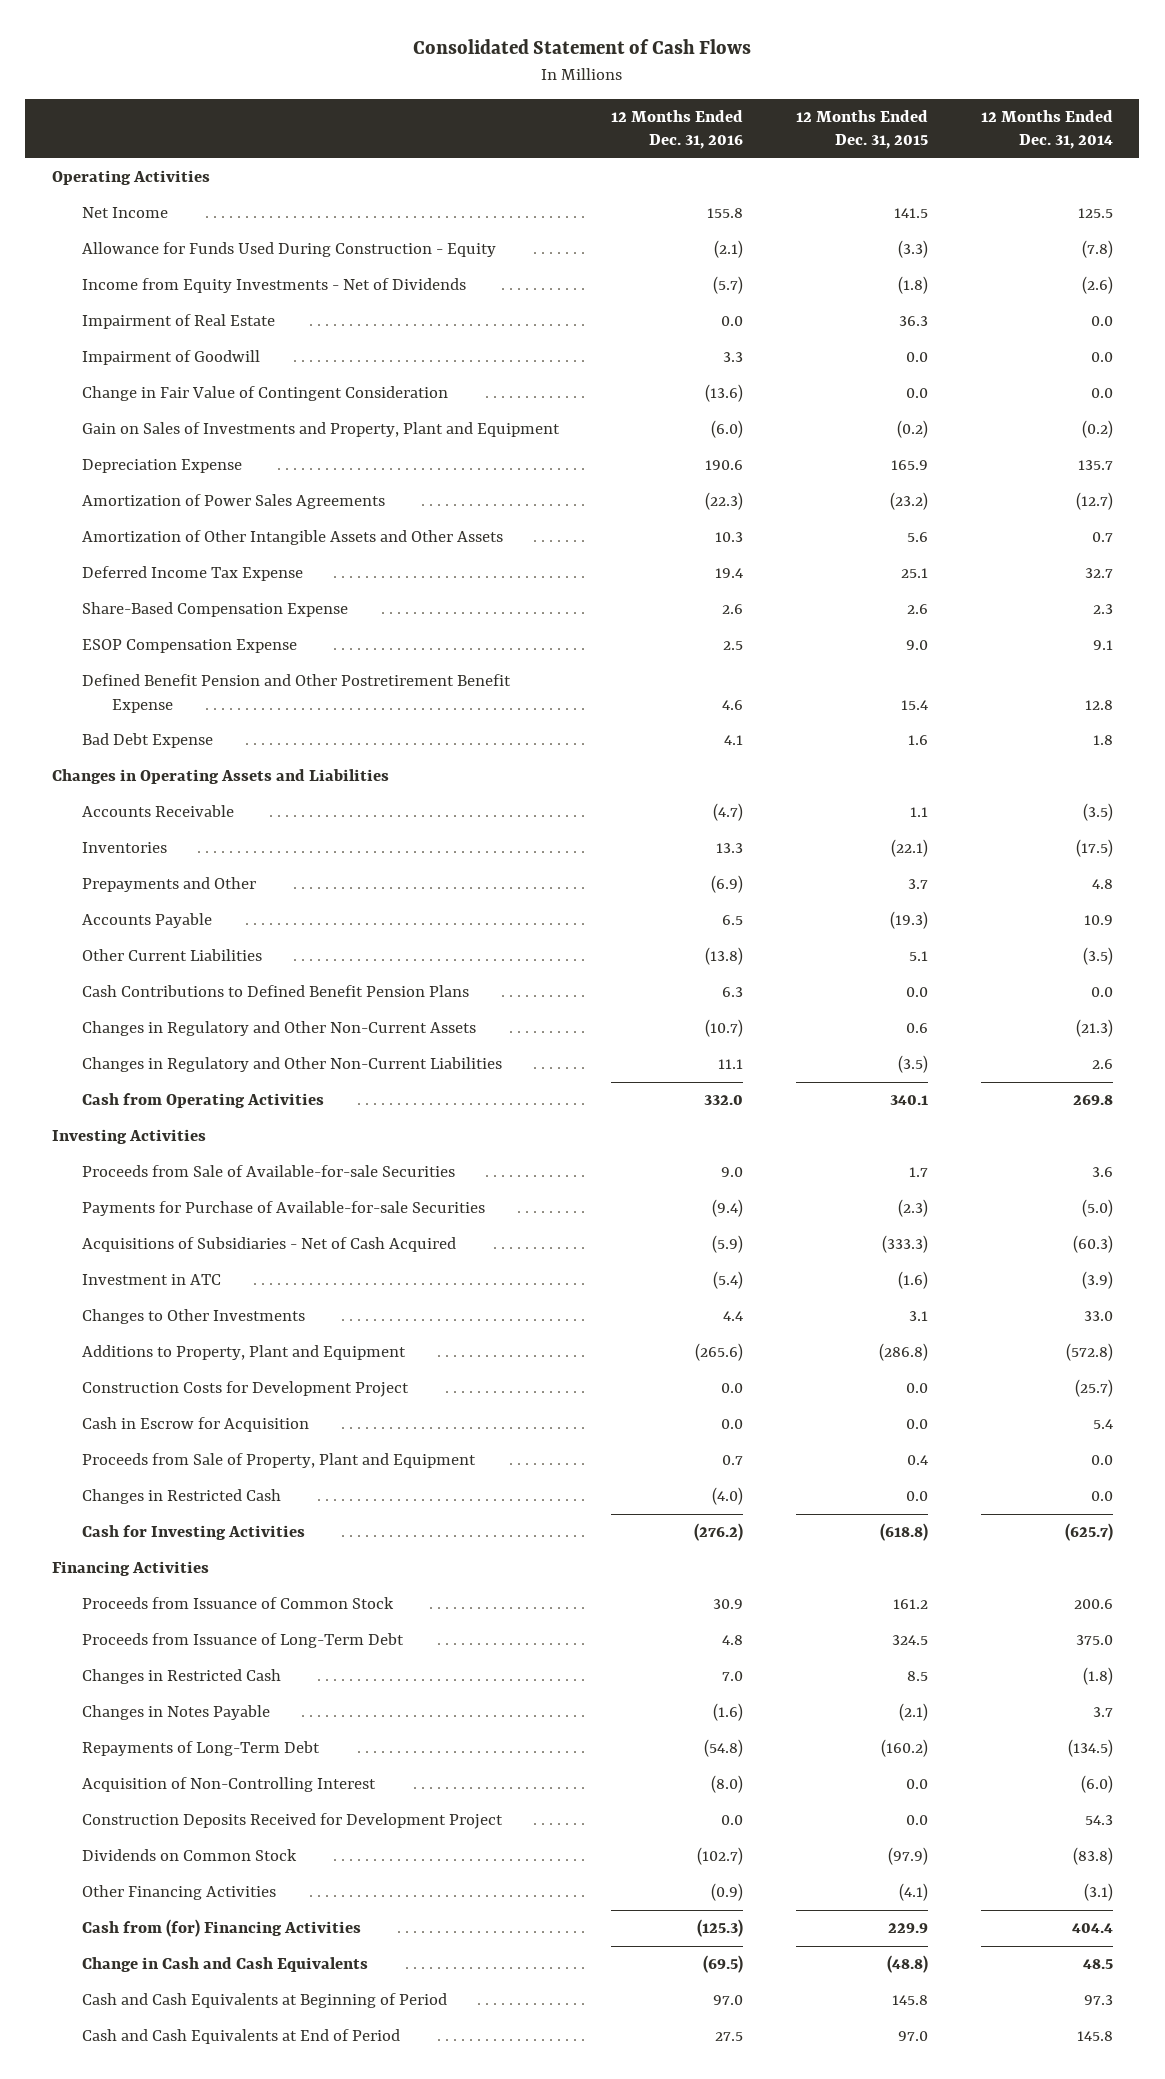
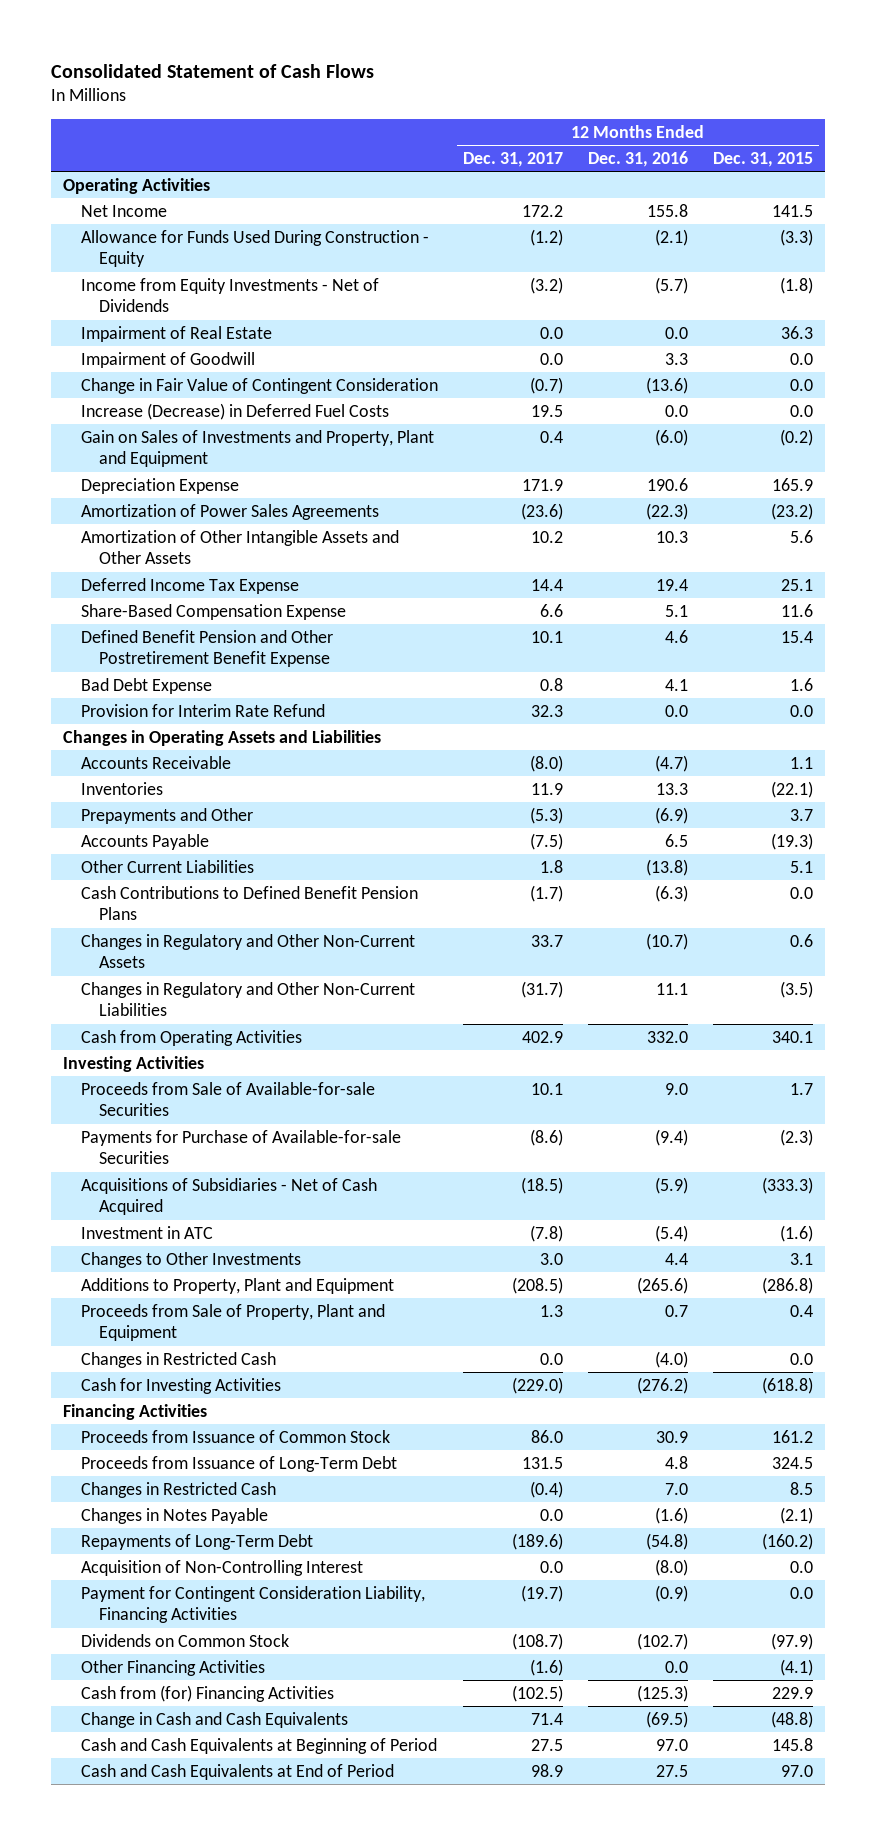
[980,109,1113,150] 12 Months Ended Dec. 31, 2014 -> none
none -> [462,151,563,167] Dec. 31, 2017
none -> [81,402,390,420] Increase (Decrease) in Deferred Fuel Costs
[81,639,297,654] ESOP Compensation Expense -> none
[722,604,744,615] 2.6 -> [664,604,688,617] 5.1
[907,604,929,615] 2.6 -> [780,603,813,617] 11.6
none -> [81,703,326,717] Provision for Interim Rate Refund
[722,987,744,998] 6.3 -> [654,884,688,902] (6.3)
[81,1381,409,1398] Construction Costs for Development Project -> none
[81,1417,309,1433] Cash in Escrow for Acquisition -> none
[81,1813,503,1830] Construction Deposits Received for Development Project -> none
none -> [81,1585,426,1624] Payment for Contingent Consideration Liability, Financing Activities
[711,1883,744,1902] (0.9) -> [664,1660,688,1673] 0.0

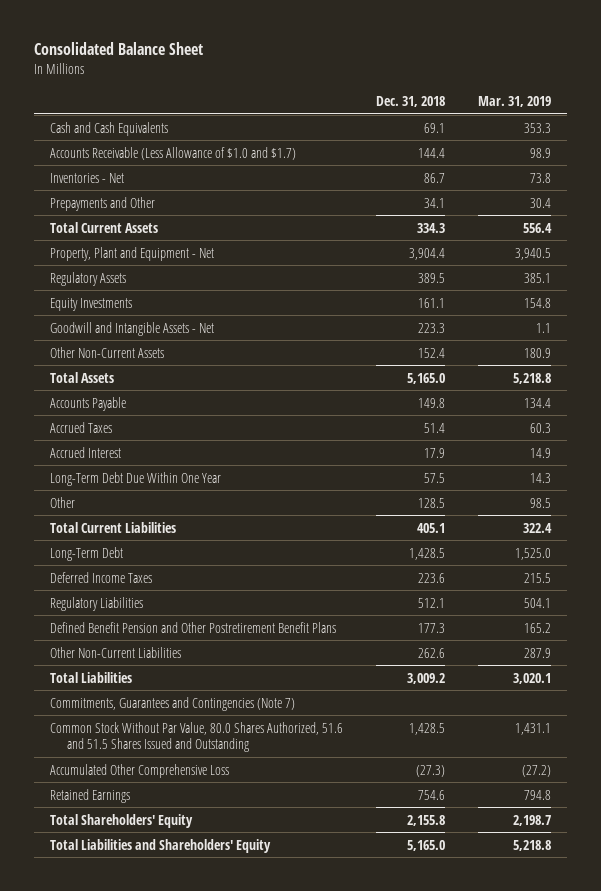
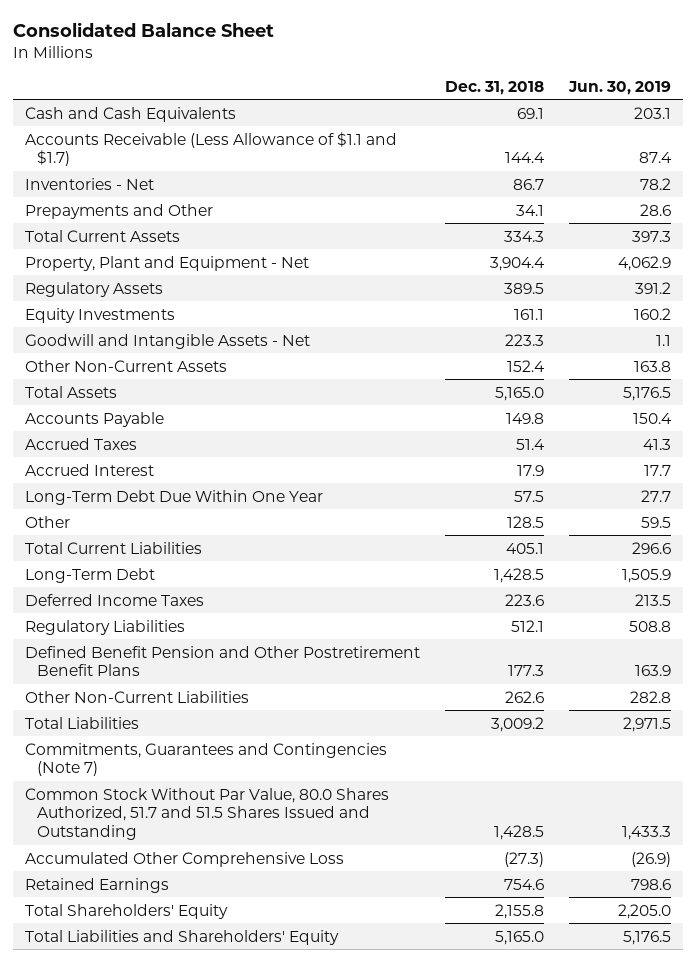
[477,95,551,107] Mar. 31, 2019 -> none
none -> [567,80,671,95] Jun. 30, 2019
[50,146,297,160] Accounts Receivable (Less Allowance of $1.0 and $1.7) -> [25,131,398,167] Accounts Receivable (Less Allowance of $1.1 and $1.7)
[50,721,344,752] Common Stock Without Par Value, 80.0 Shares Authorized, 51.6 and 51.5 Shares Issued and Outstanding -> [25,787,390,840] Common Stock Without Par Value, 80.0 Shares Authorized, 51.7 and 51.5 Shares Issued and Outstanding

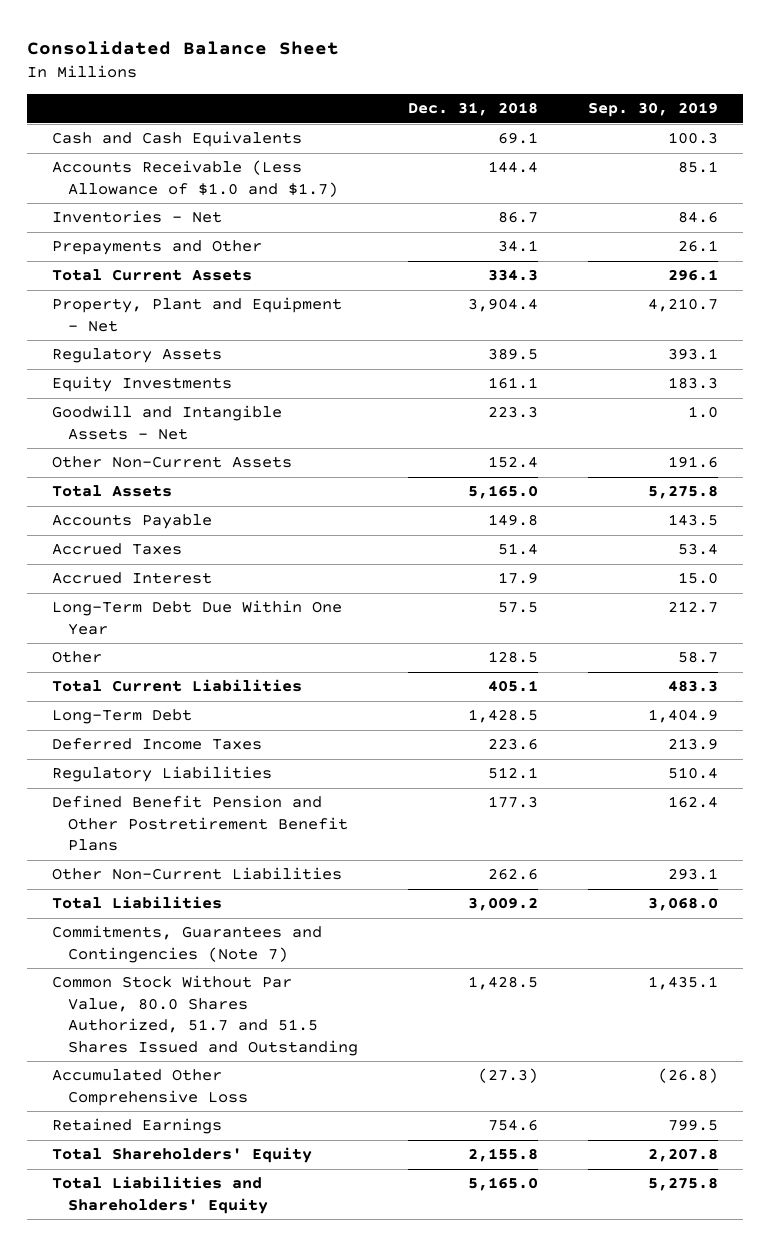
[567,80,671,95] Jun. 30, 2019 -> none
none -> [588,102,719,118] Sep. 30, 2019
[25,131,398,167] Accounts Receivable (Less Allowance of $1.1 and $1.7) -> [52,160,339,197] Accounts Receivable (Less Allowance of $1.0 and $1.7)

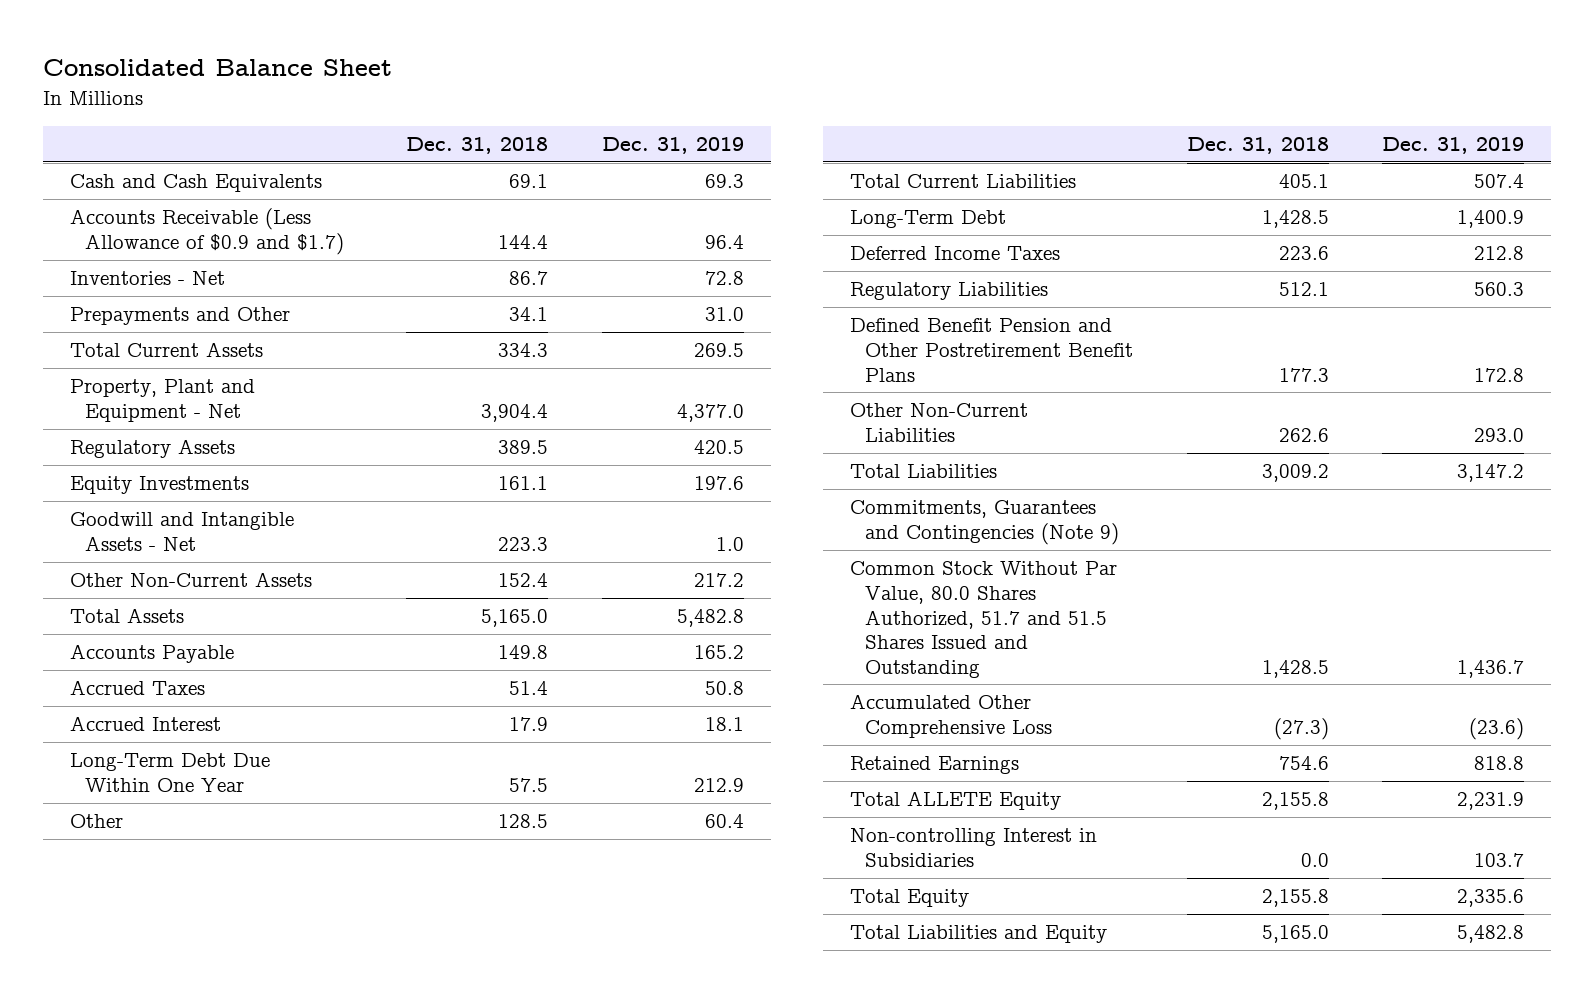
[588,102,719,118] Sep. 30, 2019 -> none
none -> [601,136,744,154] Dec. 31, 2019
[52,160,339,197] Accounts Receivable (Less Allowance of $1.0 and $1.7) -> [69,208,345,255] Accounts Receivable (Less Allowance of $0.9 and $1.7)
[52,925,323,963] Commitments, Guarantees and Contingencies (Note 7) -> [850,500,1120,545] Commitments, Guarantees and Contingencies (Note 9)
[52,1147,313,1164] Total Shareholders' Equity -> [850,791,1062,811] Total ALLETE Equity
none -> [850,828,1098,867] Non-controlling Interest in Subsidiaries
none -> [850,889,970,908] Total Equity
[52,1176,269,1214] Total Liabilities and Shareholders' Equity -> [850,925,1108,944] Total Liabilities and Equity

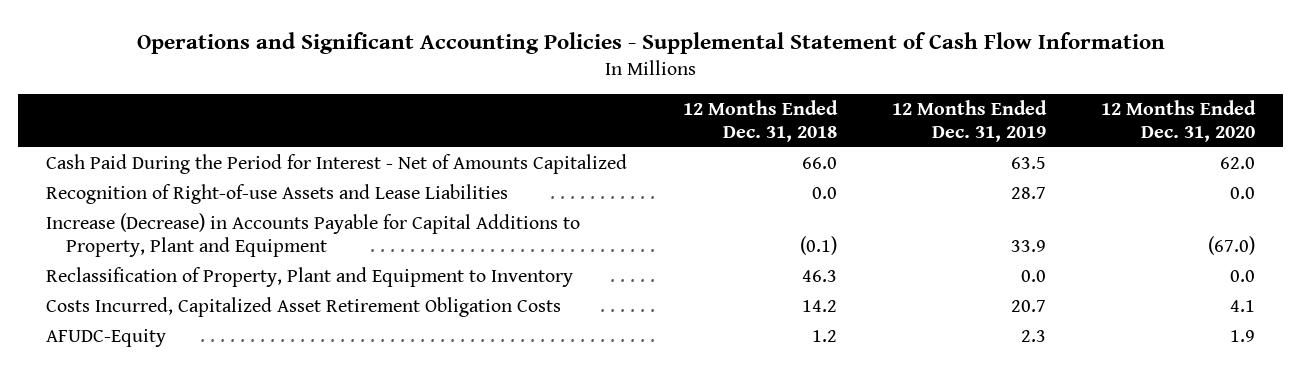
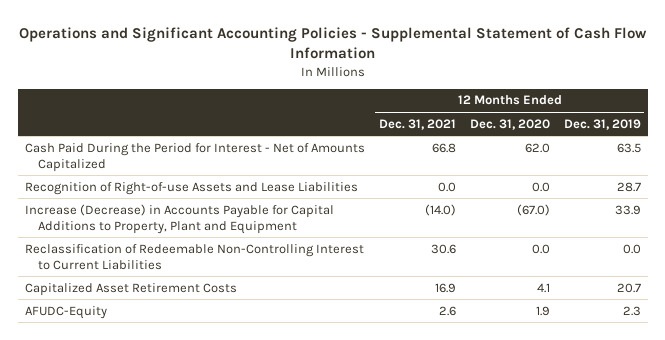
[682,100,838,142] 12 Months Ended Dec. 31, 2018 -> none
none -> [378,118,456,130] Dec. 31, 2021
[46,267,574,288] Reclassification of Property, Plant and Equipment to Inventory -> none
none -> [24,243,364,270] Reclassification of Redeemable Non-Controlling Interest to Current Liabilities
[46,297,562,318] Costs Incurred, Capitalized Asset Retirement Obligation Costs -> [24,282,237,296] Capitalized Asset Retirement Costs

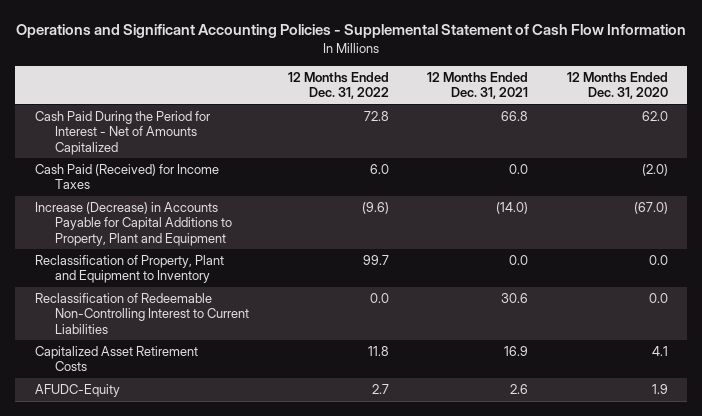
[563,118,641,130] Dec. 31, 2019 -> none
none -> [287,71,389,100] 12 Months Ended Dec. 31, 2022
[24,181,358,195] Recognition of Right-of-use Assets and Lease Liabilities -> none
none -> [34,164,219,190] Cash Paid (Received) for Income Taxes
none -> [34,255,224,284] Reclassification of Property, Plant and Equipment to Inventory

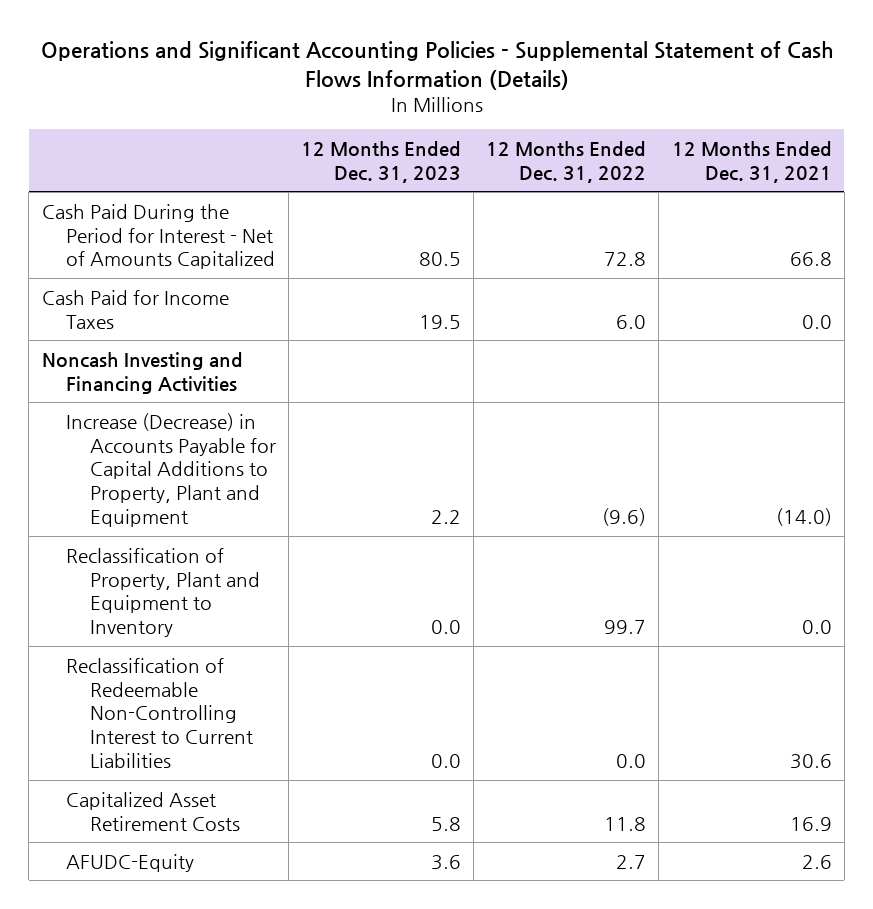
[16,24,687,39] Operations and Significant Accounting Policies - Supplemental Statement of Cash Flow Information -> [40,41,834,90] Operations and Significant Accounting Policies - Supplemental Statement of Cash Flows Information (Details)
[566,71,668,100] 12 Months Ended Dec. 31, 2020 -> none
none -> [300,140,461,183] 12 Months Ended Dec. 31, 2023
[34,164,219,190] Cash Paid (Received) for Income Taxes -> [41,289,229,329] Cash Paid for Income Taxes
none -> [41,351,243,394] Noncash Investing and Financing Activities

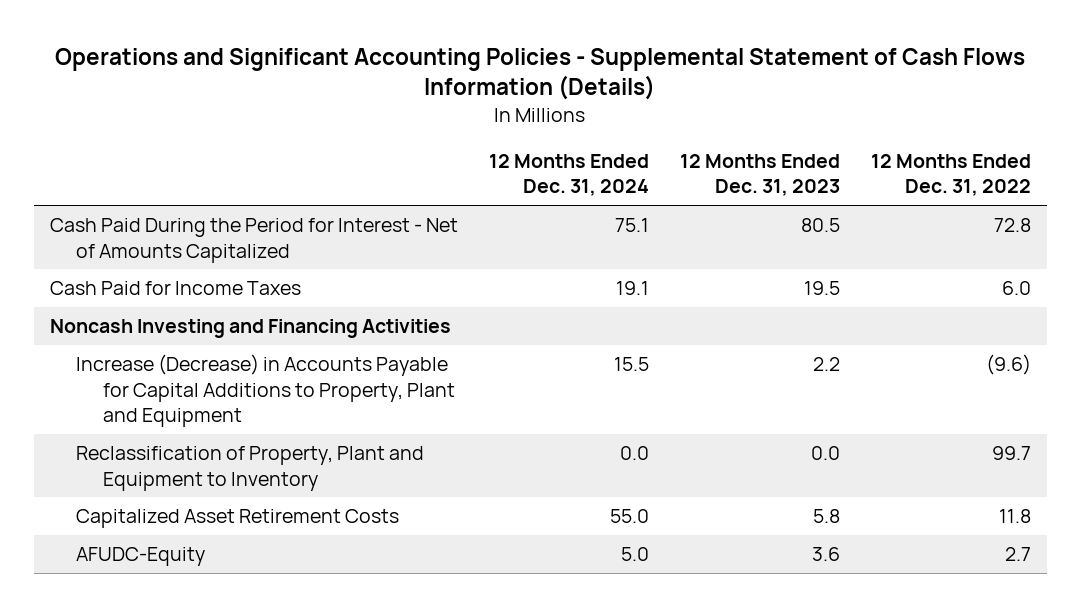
[671,140,832,183] 12 Months Ended Dec. 31, 2021 -> none
none -> [488,153,649,197] 12 Months Ended Dec. 31, 2024
[65,657,253,769] Reclassification of Redeemable Non-Controlling Interest to Current Liabilities -> none

